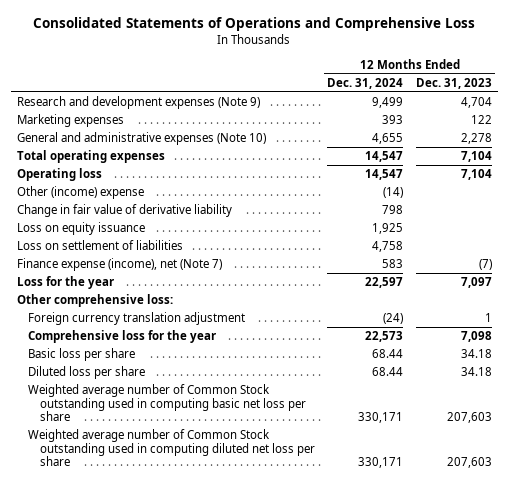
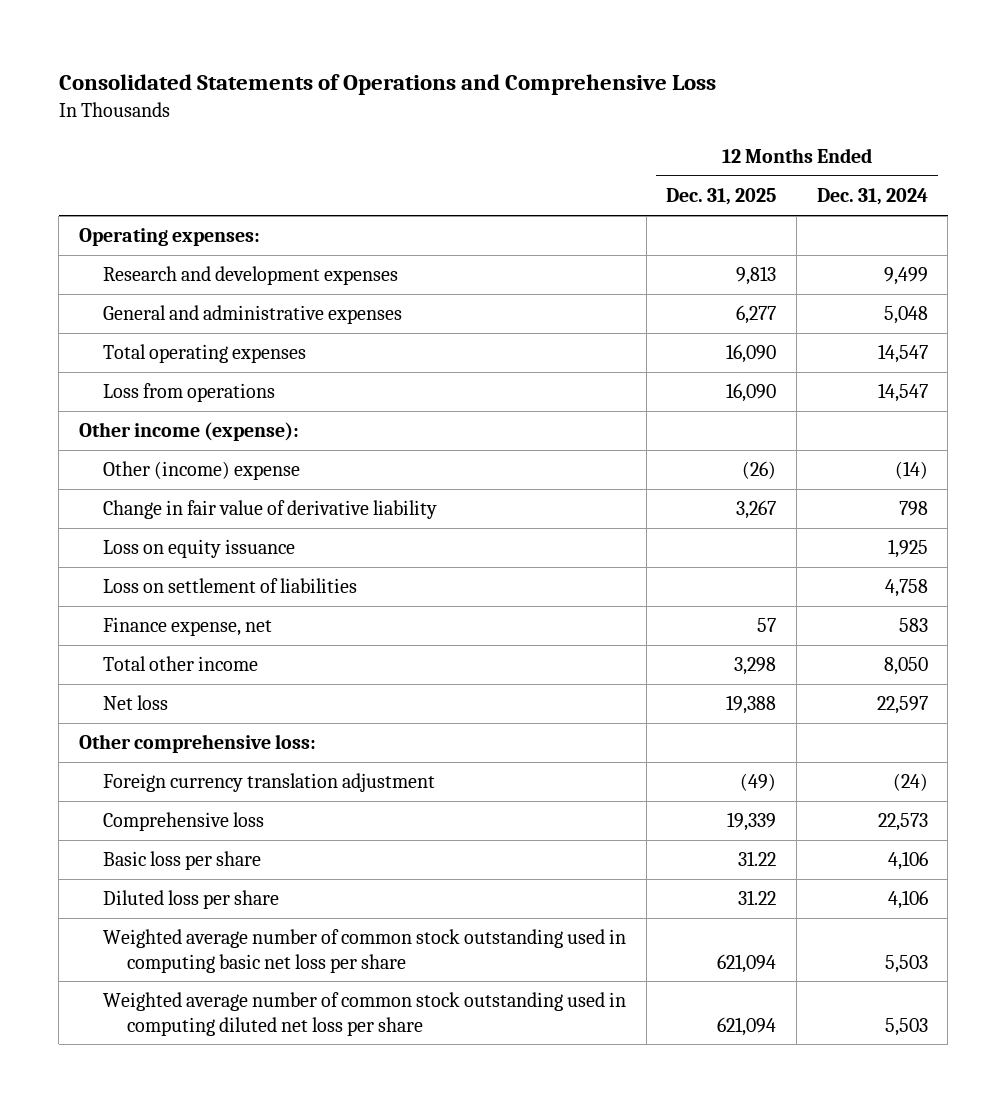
[415,77,492,89] Dec. 31, 2023 -> none
none -> [666,188,777,206] Dec. 31, 2025
[16,114,124,128] Marketing expenses -> none
none -> [79,228,261,247] Operating expenses:
[16,96,260,110] Research and development expenses (Note 9) -> [103,266,399,286] Research and development expenses
[16,132,266,146] General and administrative expenses (Note 10) -> [103,305,403,325] General and administrative expenses
[372,133,404,145] 4,655 -> [883,306,928,325] 5,048
[16,168,102,182] Operating loss -> [103,383,276,403] Loss from operations
none -> [79,422,300,442] Other income (expense):
[16,258,222,272] Finance expense (income), net (Note 7) -> [103,617,273,637] Finance expense, net
none -> [103,656,259,672] Total other income
[16,276,114,290] Loss for the year -> [103,695,169,711] Net loss
[28,330,217,344] Comprehensive loss for the year -> [103,812,265,832] Comprehensive loss
[372,349,404,359] 68.44 -> [887,851,928,871] 4,106
[372,367,404,377] 68.44 -> [887,890,928,910] 4,106
[28,384,307,421] Weighted average number of Common Stock outstanding used in computing basic net loss per share -> [103,929,627,973] Weighted average number of common stock outstanding used in computing basic net loss per share
[358,411,404,423] 330,171 -> [884,954,928,973] 5,503
[28,429,316,466] Weighted average number of Common Stock outstanding used in computing diluted net loss per share -> [103,992,627,1036] Weighted average number of common stock outstanding used in computing diluted net loss per share
[358,456,404,468] 330,171 -> [884,1017,928,1036] 5,503

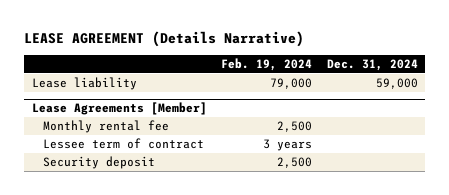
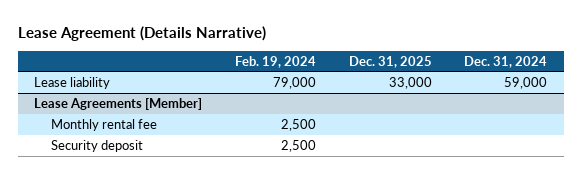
[24,31,305,48] LEASE AGREEMENT (Details Narrative) -> [18,25,267,41] Lease Agreement (Details Narrative)
none -> [348,55,432,68] Dec. 31, 2025
[43,138,205,150] Lessee term of contract -> none

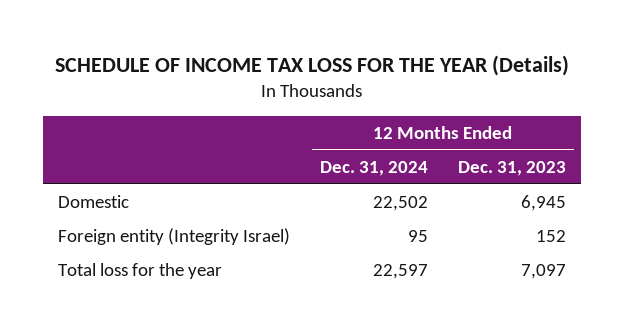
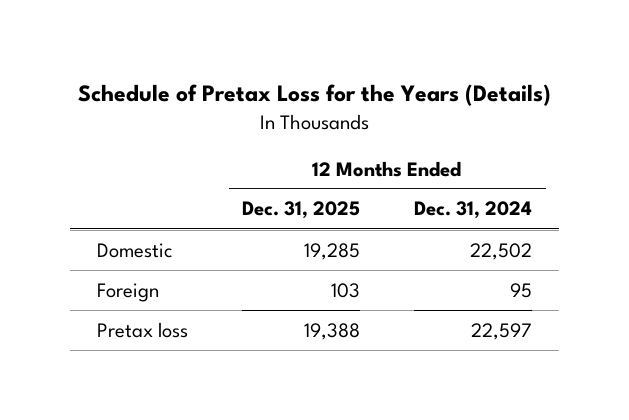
[55,54,570,76] SCHEDULE OF INCOME TAX LOSS FOR THE YEAR (Details) -> [77,84,551,107] Schedule of Pretax Loss for the Years (Details)
[458,160,567,176] Dec. 31, 2023 -> none
none -> [242,201,361,220] Dec. 31, 2025
[57,228,290,246] Foreign entity (Integrity Israel) -> [96,282,159,302] Foreign
[57,263,222,280] Total loss for the year -> [96,321,188,338] Pretax loss

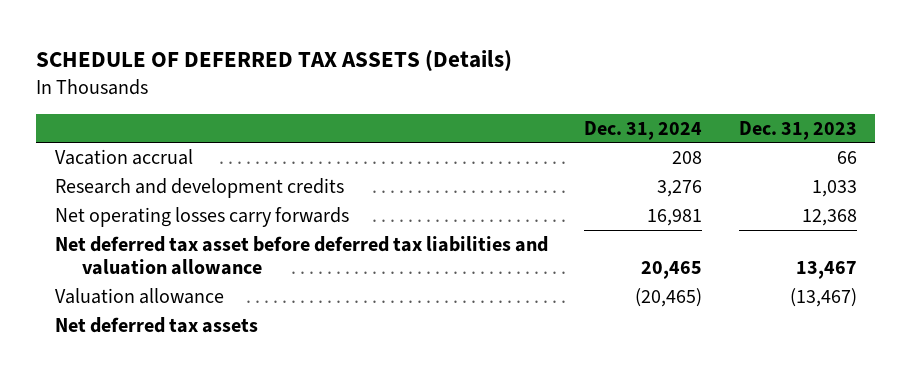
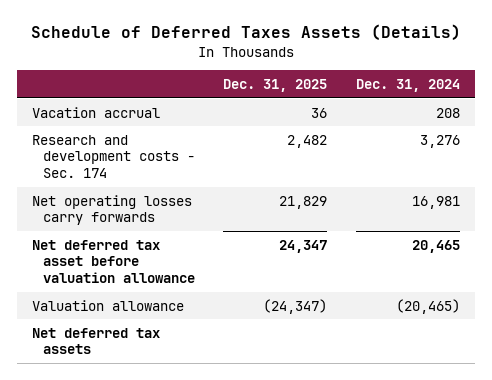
[36,50,513,73] SCHEDULE OF DEFERRED TAX ASSETS (Details) -> [30,24,461,41] Schedule of Deferred Taxes Assets (Details)
[738,120,857,140] Dec. 31, 2023 -> none
none -> [223,78,328,92] Dec. 31, 2025
[54,177,344,198] Research and development credits -> [31,134,195,179] Research and development costs - Sec. 174
[54,235,548,276] Net deferred tax asset before deferred tax liabilities and valuation allowance -> [31,239,195,284] Net deferred tax asset before valuation allowance

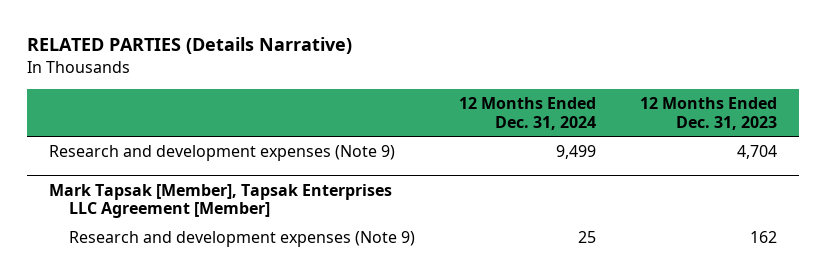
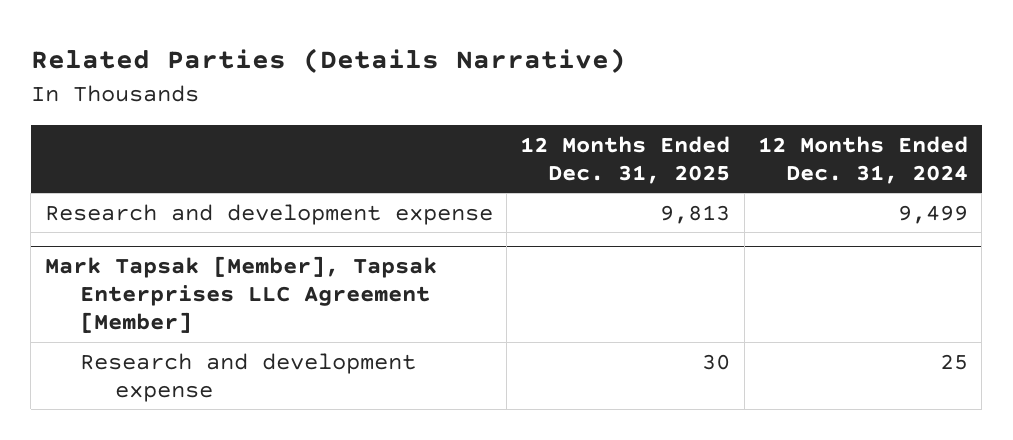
[26,37,352,55] RELATED PARTIES (Details Narrative) -> [30,48,626,74] Related Parties (Details Narrative)
[640,97,778,130] 12 Months Ended Dec. 31, 2023 -> none
none -> [520,135,731,185] 12 Months Ended Dec. 31, 2025
[48,145,395,162] Research and development expenses (Note 9) -> [44,203,493,225] Research and development expense
[68,231,415,248] Research and development expenses (Note 9) -> [79,352,416,402] Research and development expense

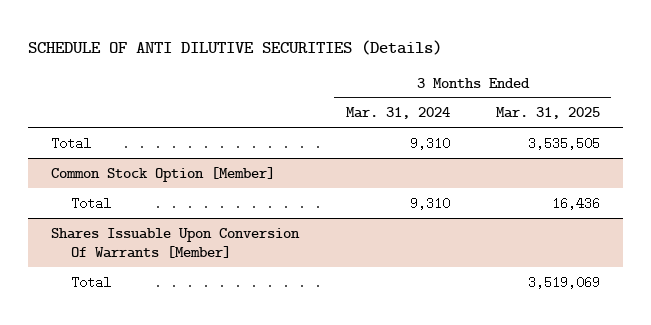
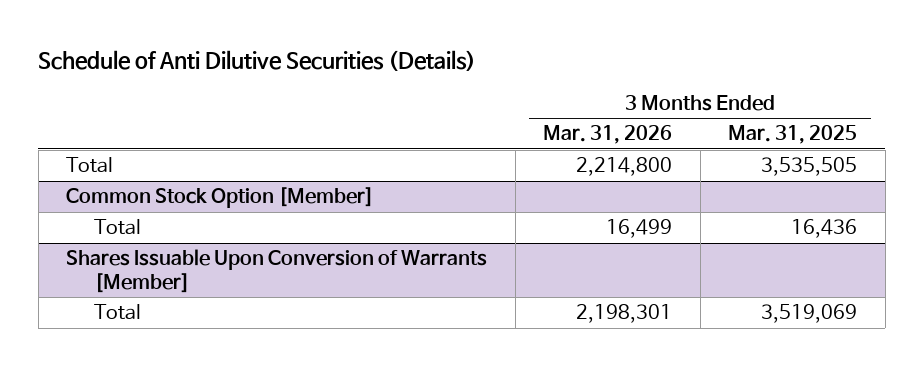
[28,39,443,55] SCHEDULE OF ANTI DILUTIVE SECURITIES (Details) -> [38,50,477,72] Schedule of Anti Dilutive Securities (Details)
[345,107,450,120] Mar. 31, 2024 -> none
none -> [543,125,673,145] Mar. 31, 2026
[51,227,301,258] Shares Issuable Upon Conversion Of Warrants [Member] -> [66,249,488,293] Shares Issuable Upon Conversion of Warrants [Member]

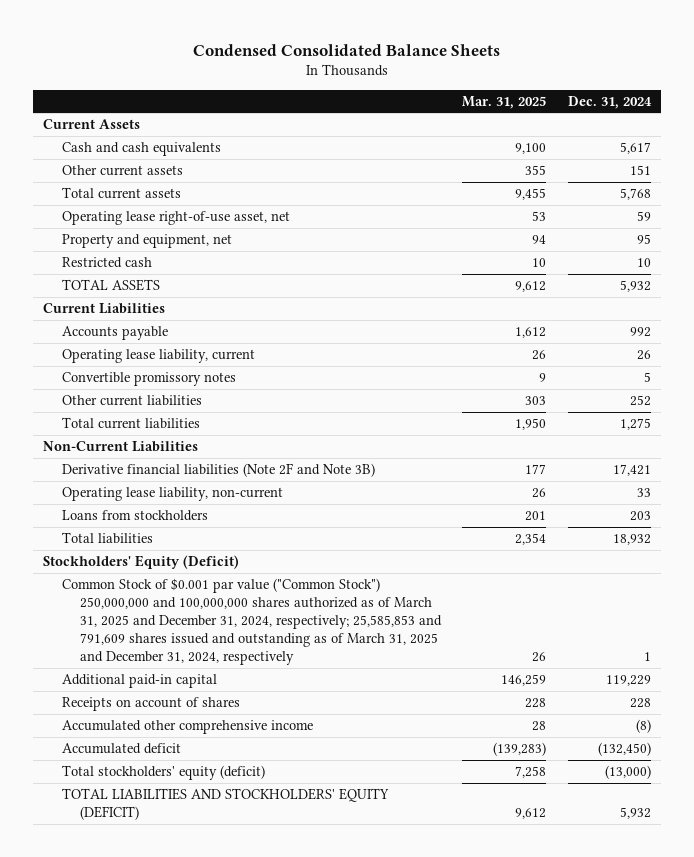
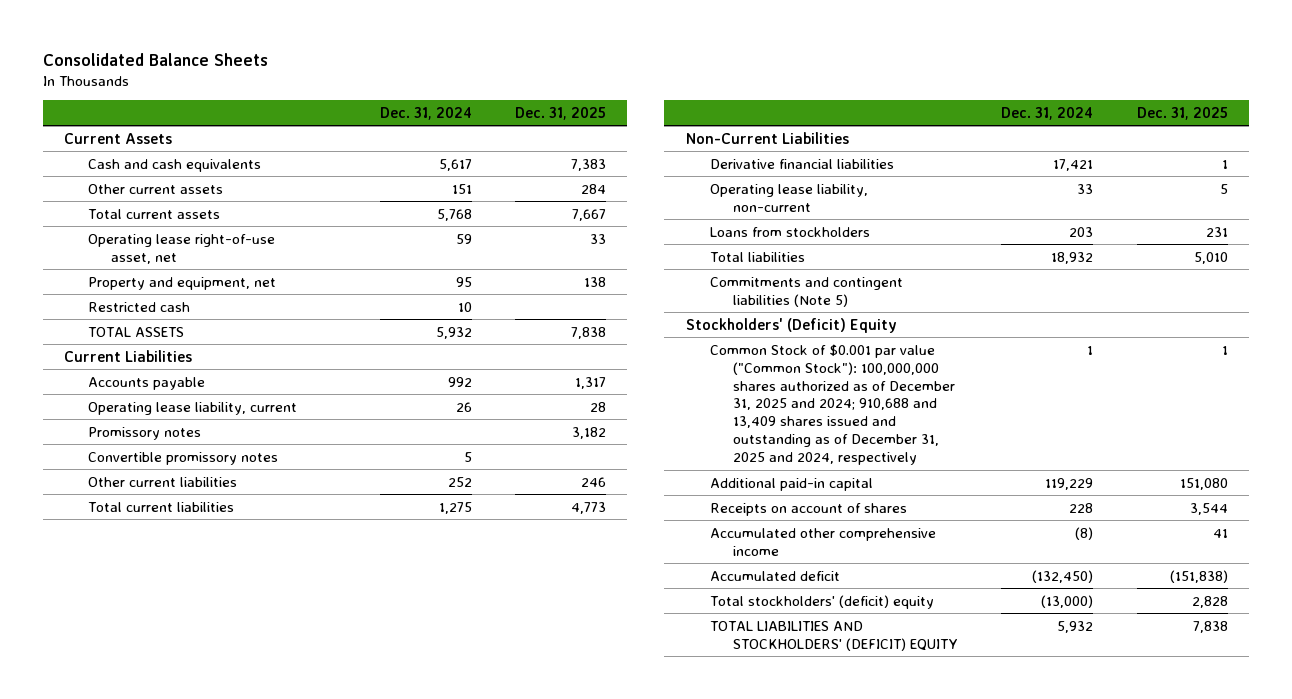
[193,43,501,56] Condensed Consolidated Balance Sheets -> [42,52,268,66] Consolidated Balance Sheets
[462,95,547,109] Mar. 31, 2025 -> none
none -> [514,107,606,121] Dec. 31, 2025
none -> [87,426,201,440] Promissory notes
[61,463,375,478] Derivative financial liabilities (Note 2F and Note 3B) -> [709,158,894,169] Derivative financial liabilities
none -> [709,276,903,307] Commitments and contingent liabilities (Note 5)
[43,555,240,570] Stockholders' Equity (Deficit) -> [685,317,897,333] Stockholders' (Deficit) Equity
[61,578,443,666] Common Stock of $0.001 par value ("Common Stock") 250,000,000 and 100,000,000 shares authorized as of March 31, 2025 and December 31, 2024, respectively; 25,585,853 and 791,609 shares issued and outstanding as of March 31, 2025 and December 31, 2024, respectively -> [709,343,956,466] Common Stock of $0.001 par value ("Common Stock"): 100,000,000 shares authorized as of December 31, 2025 and 2024; 910,688 and 13,409 shares issued and outstanding as of December 31, 2025 and 2024, respectively
[61,765,265,781] Total stockholders' equity (deficit) -> [709,594,934,609] Total stockholders' (deficit) equity
[61,788,389,821] TOTAL LIABILITIES AND STOCKHOLDERS' EQUITY (DEFICIT) -> [709,620,959,651] TOTAL LIABILITIES AND STOCKHOLDERS' (DEFICIT) EQUITY

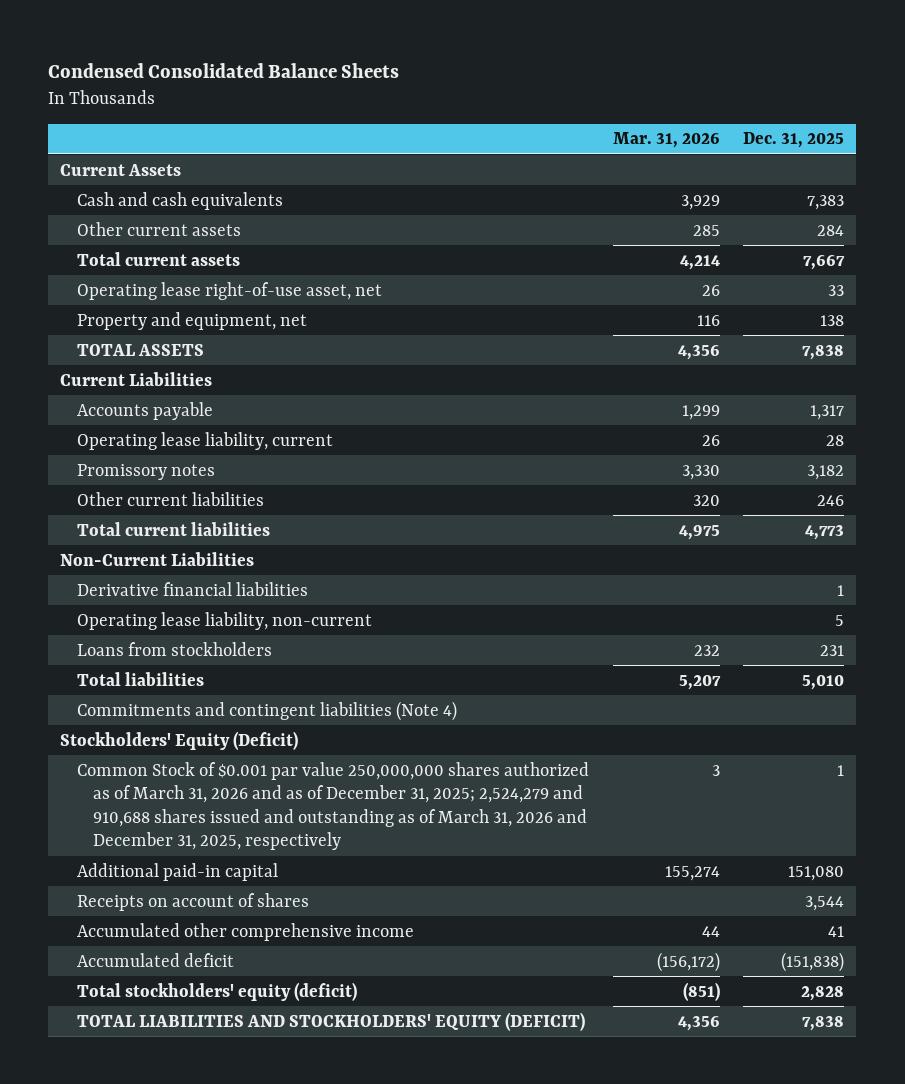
[42,52,268,66] Consolidated Balance Sheets -> [48,63,400,79] Condensed Consolidated Balance Sheets
[379,107,472,121] Dec. 31, 2024 -> none
none -> [612,132,720,149] Mar. 31, 2026
[87,301,190,312] Restricted cash -> none
[87,451,278,465] Convertible promissory notes -> none
[709,276,903,307] Commitments and contingent liabilities (Note 5) -> [76,700,457,721] Commitments and contingent liabilities (Note 4)
[685,317,897,333] Stockholders' (Deficit) Equity -> [60,730,299,750] Stockholders' Equity (Deficit)
[709,343,956,466] Common Stock of $0.001 par value ("Common Stock"): 100,000,000 shares authorized as of December 31, 2025 and 2024; 910,688 and 13,409 shares issued and outstanding as of December 31, 2025 and 2024, respectively -> [76,761,589,851] Common Stock of $0.001 par value 250,000,000 shares authorized as of March 31, 2026 and as of December 31, 2025; 2,524,279 and 910,688 shares issued and outstanding as of March 31, 2026 and December 31, 2025, respectively
[709,594,934,609] Total stockholders' (deficit) equity -> [76,981,357,1001] Total stockholders' equity (deficit)
[709,620,959,651] TOTAL LIABILITIES AND STOCKHOLDERS' (DEFICIT) EQUITY -> [76,1011,585,1031] TOTAL LIABILITIES AND STOCKHOLDERS' EQUITY (DEFICIT)

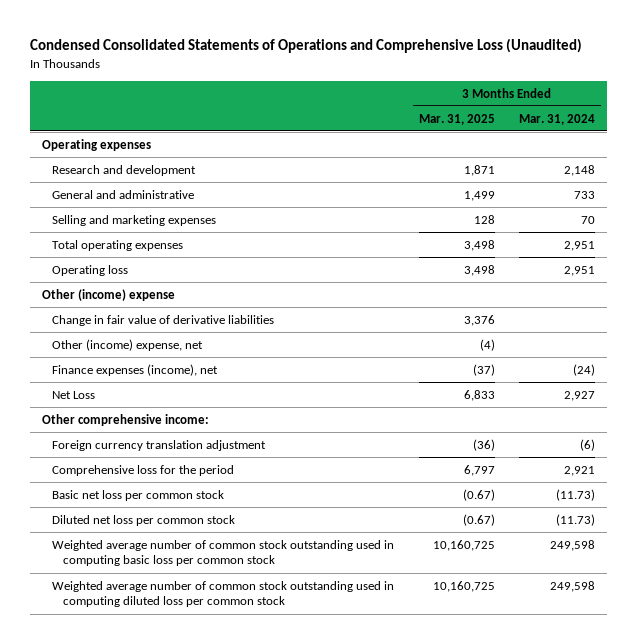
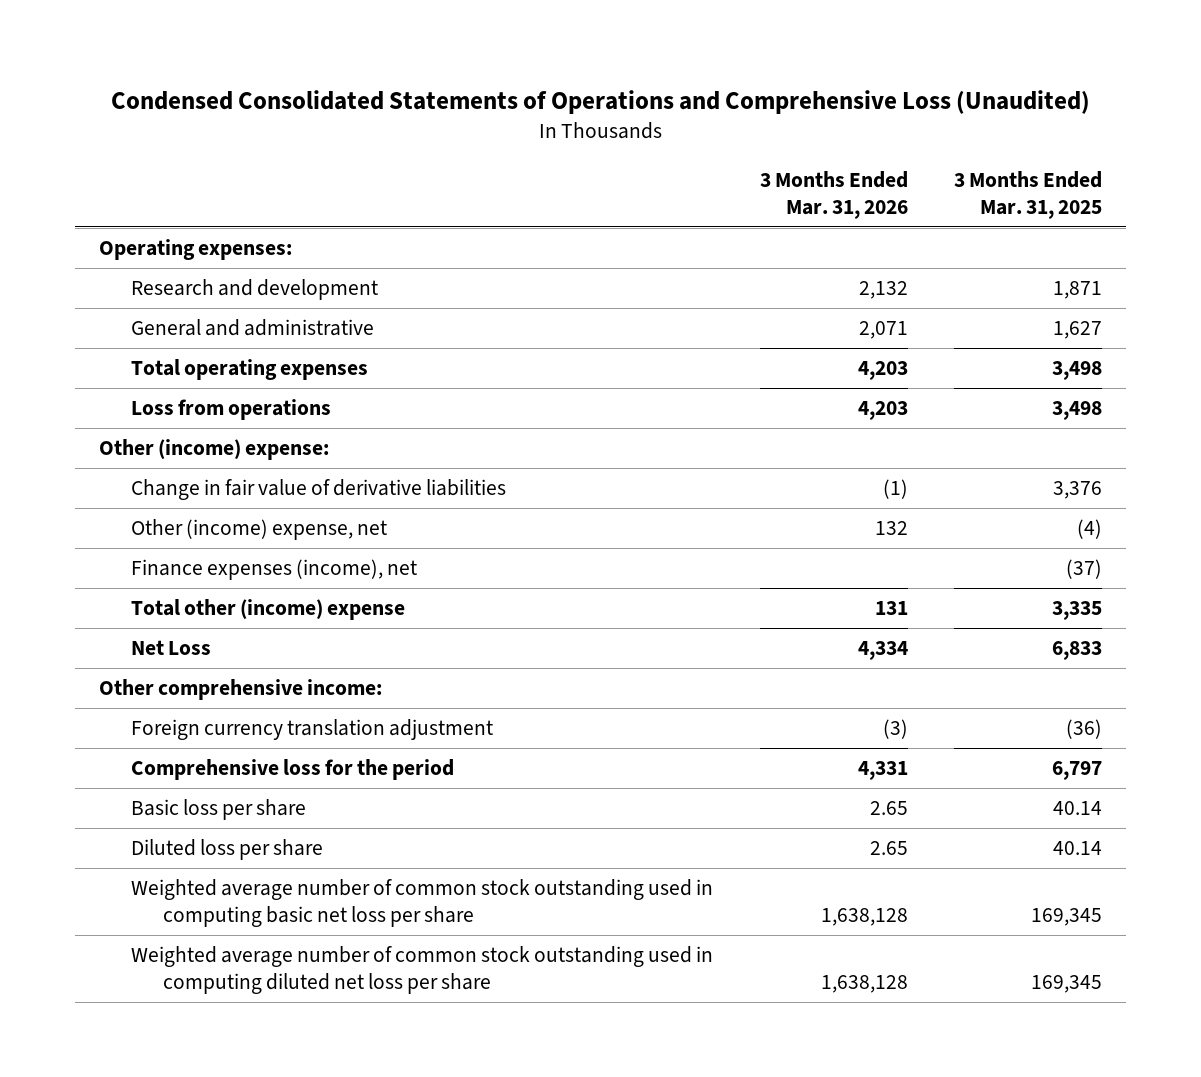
[519,113,596,125] Mar. 31, 2024 -> none
none -> [759,171,908,219] 3 Months Ended Mar. 31, 2026
[41,138,151,151] Operating expenses -> [98,239,292,261] Operating expenses:
[52,214,217,226] Selling and marketing expenses -> none
[463,190,495,201] 1,499 -> [1053,321,1103,340] 1,627
[52,264,129,276] Operating loss -> [131,399,332,421] Loss from operations
[41,288,175,301] Other (income) expense -> [98,439,329,461] Other (income) expense:
none -> [131,599,406,621] Total other (income) expense
[52,489,225,501] Basic net loss per common stock -> [131,799,307,821] Basic loss per share
[462,488,495,501] (0.67) -> [1053,801,1103,816] 40.14
[52,514,236,526] Diluted net loss per common stock -> [131,839,324,861] Diluted loss per share
[462,513,495,526] (0.67) -> [1053,841,1103,856] 40.14
[52,539,395,567] Weighted average number of common stock outstanding used in computing basic loss per common stock -> [131,879,714,928] Weighted average number of common stock outstanding used in computing basic net loss per share
[432,539,495,551] 10,160,725 -> [1031,908,1103,927] 169,345
[52,580,395,608] Weighted average number of common stock outstanding used in computing diluted loss per common stock -> [131,946,714,995] Weighted average number of common stock outstanding used in computing diluted net loss per share
[432,580,495,592] 10,160,725 -> [1031,975,1103,994] 169,345

